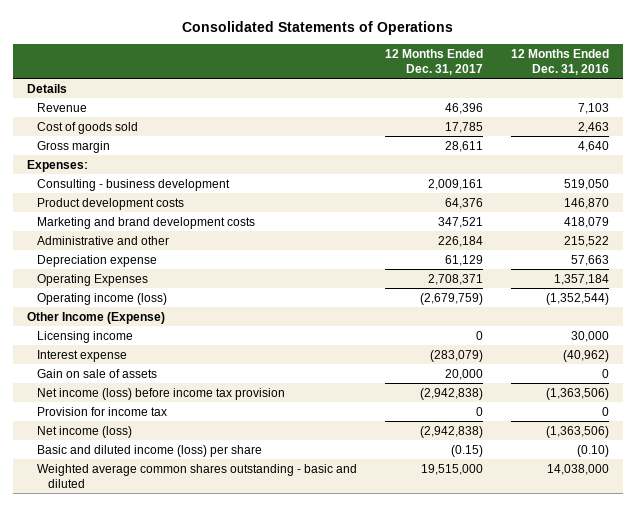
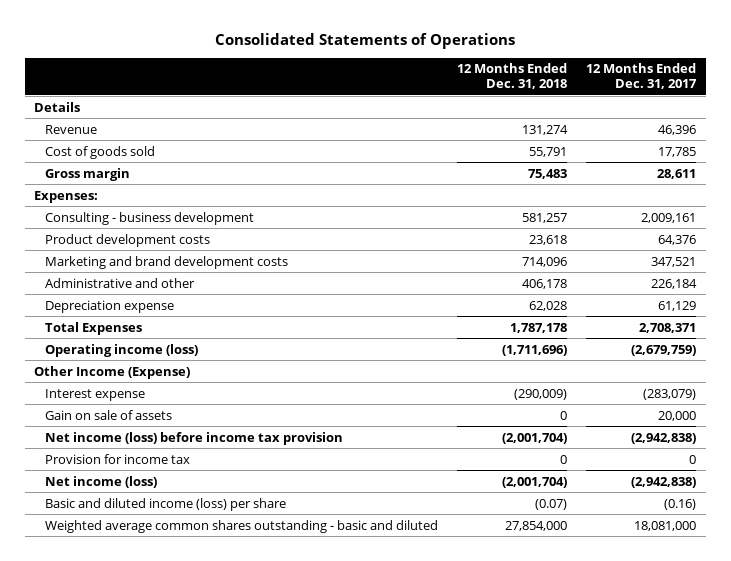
[511,49,610,75] 12 Months Ended Dec. 31, 2016 -> none
none -> [457,63,568,90] 12 Months Ended Dec. 31, 2018
[37,273,149,286] Operating Expenses -> [44,321,142,335] Total Expenses
[37,330,134,343] Licensing income -> none
[451,444,484,457] (0.15) -> [664,498,697,510] (0.16)
[421,463,484,475] 19,515,000 -> [634,520,697,531] 18,081,000

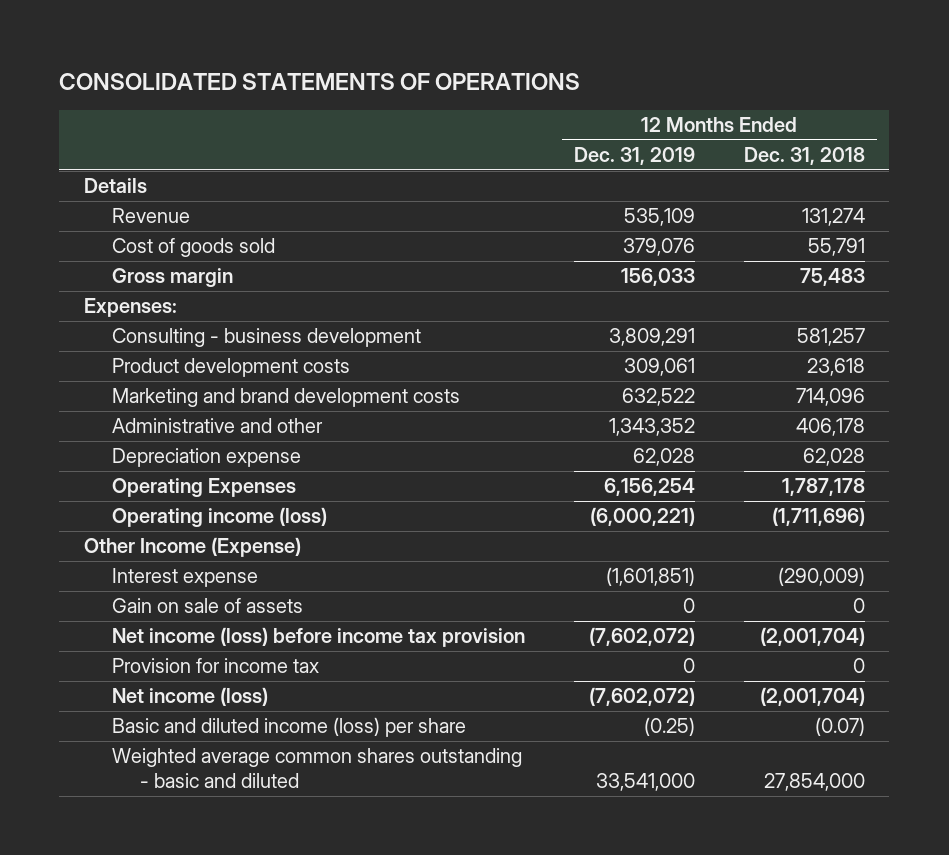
[215,32,516,49] Consolidated Statements of Operations -> [59,73,581,91] CONSOLIDATED STATEMENTS OF OPERATIONS
[586,63,698,90] 12 Months Ended Dec. 31, 2017 -> none
none -> [573,146,695,165] Dec. 31, 2019
[44,321,142,335] Total Expenses -> [111,478,296,498] Operating Expenses

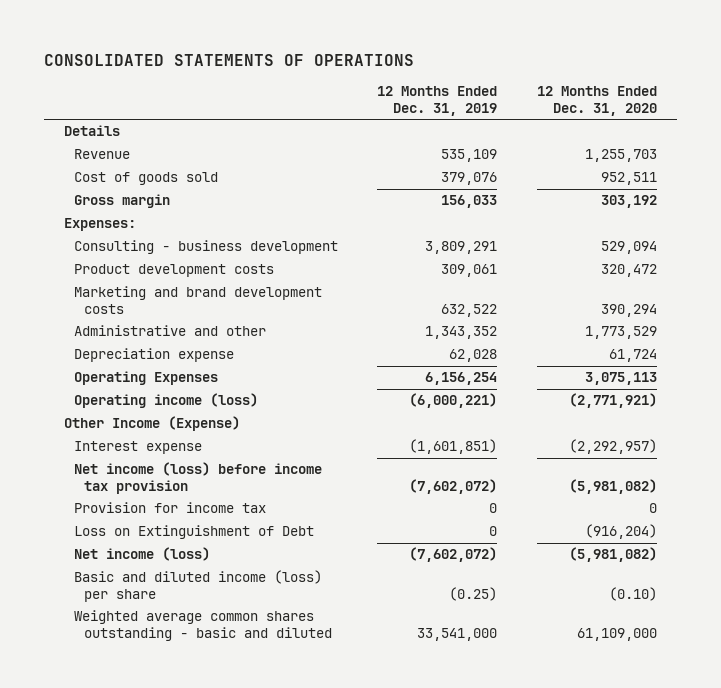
[743,146,865,165] Dec. 31, 2018 -> none
none -> [536,86,657,116] 12 Months Ended Dec. 31, 2020
[111,598,303,614] Gain on sale of assets -> none
none -> [73,525,314,540] Loss on Extinguishment of Debt

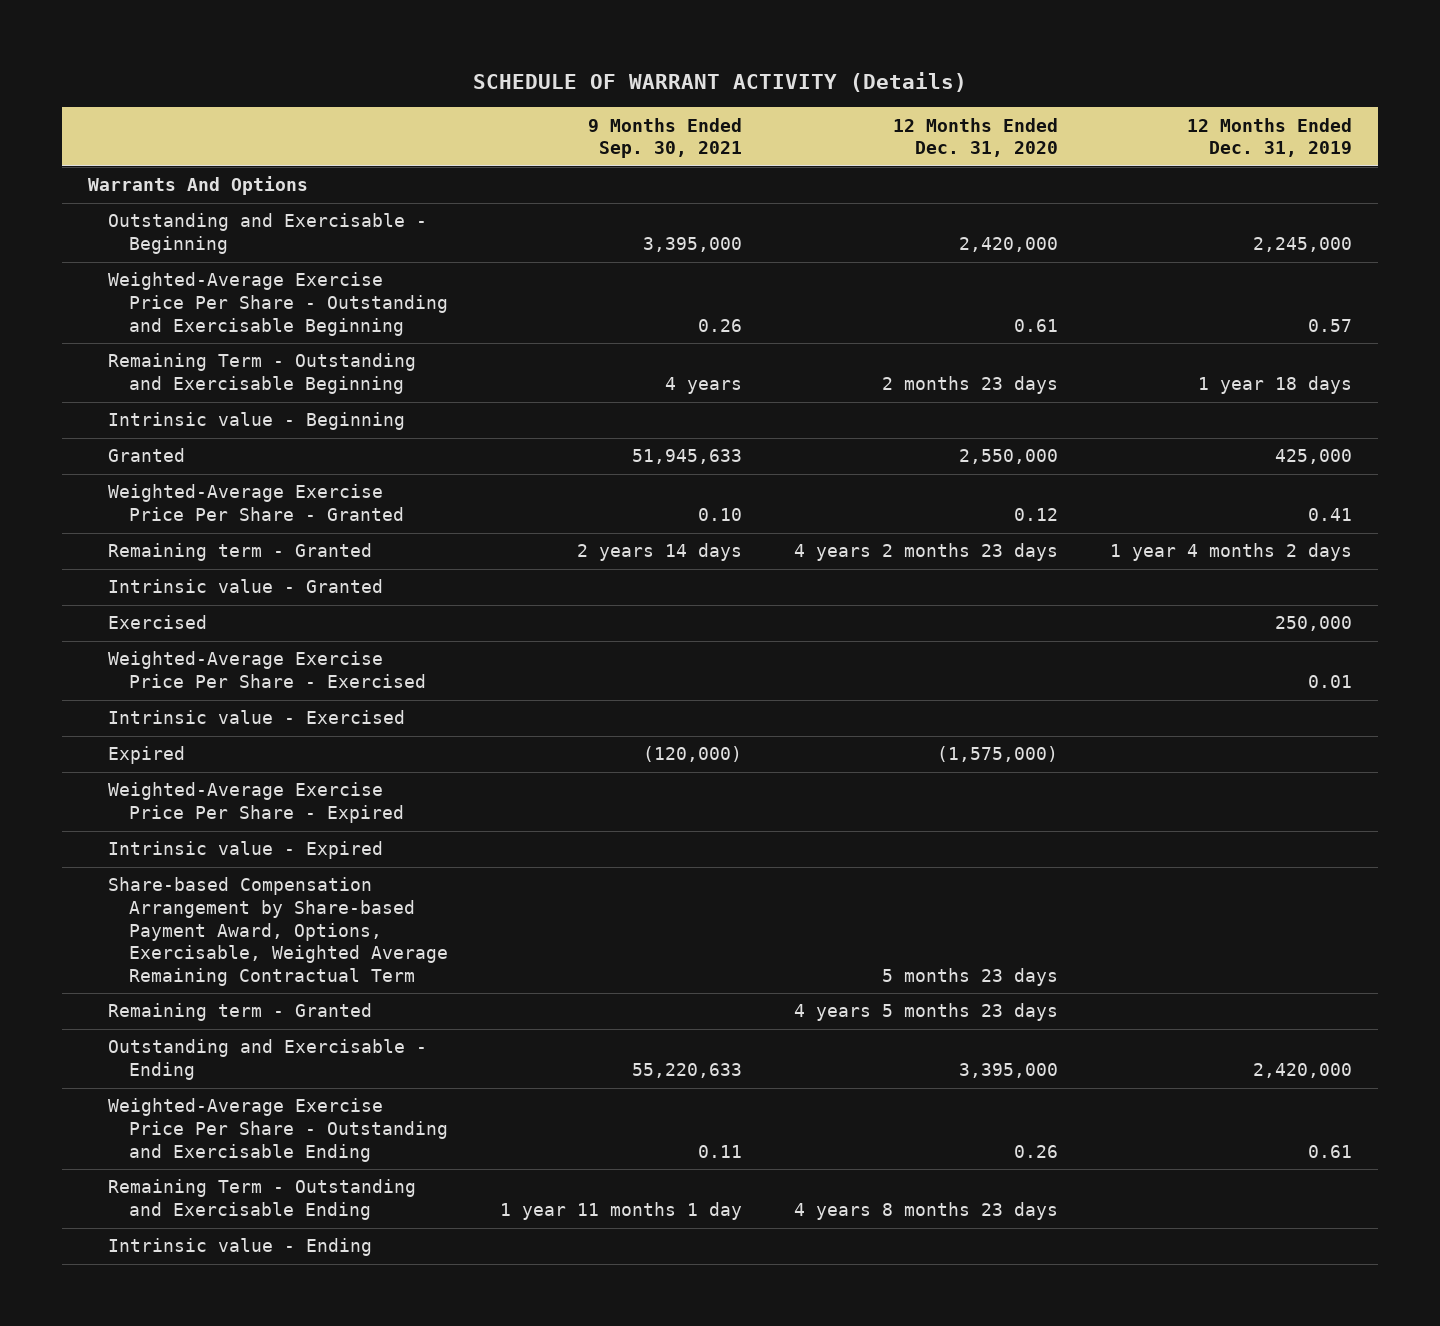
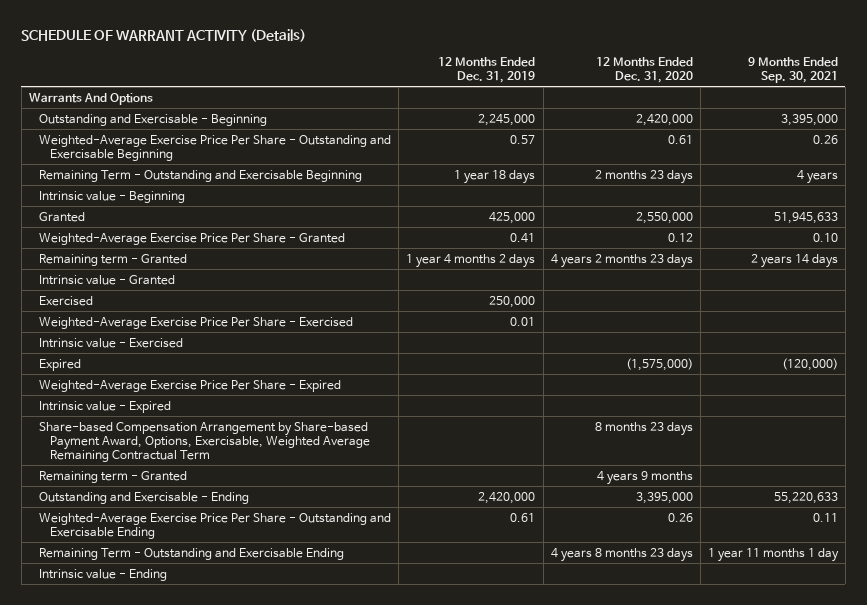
[881,967,1058,986] 5 months 23 days -> [594,421,693,436] 8 months 23 days
[793,1003,1058,1022] 4 years 5 months 23 days -> [596,470,693,485] 4 years 9 months

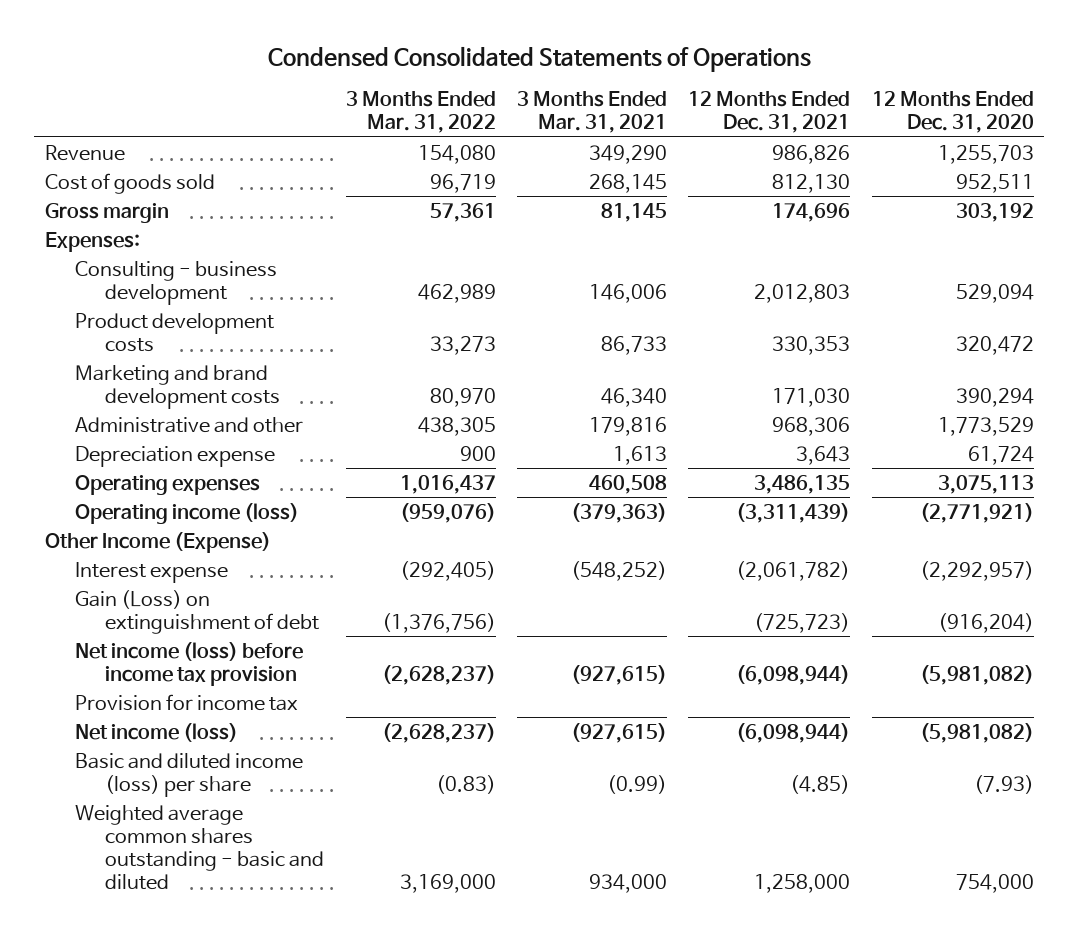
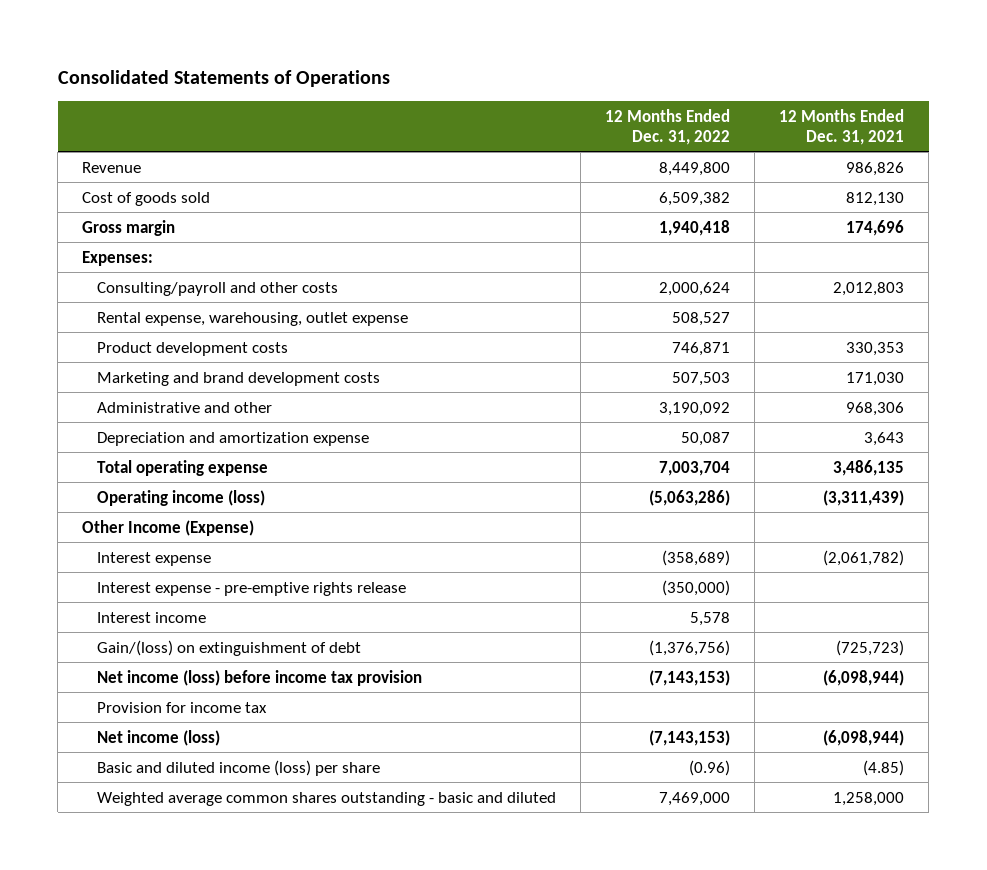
[268,45,812,72] Condensed Consolidated Statements of Operations -> [57,69,390,87] Consolidated Statements of Operations
[345,91,496,134] 3 Months Ended Mar. 31, 2022 -> none
[516,91,667,134] 3 Months Ended Mar. 31, 2021 -> none
[871,91,1034,134] 12 Months Ended Dec. 31, 2020 -> none
none -> [605,108,731,145] 12 Months Ended Dec. 31, 2022
[74,260,277,305] Consulting - business development -> [96,281,338,296] Consulting/payroll and other costs
none -> [96,311,408,326] Rental expense, warehousing, outlet expense
[74,445,275,467] Depreciation expense -> [96,431,369,446] Depreciation and amortization expense
[74,474,260,495] Operating expenses -> [96,459,268,476] Total operating expense
none -> [96,581,406,596] Interest expense - pre-emptive rights release
none -> [96,611,206,623] Interest income
[74,589,320,634] Gain (Loss) on extinguishment of debt -> [96,639,361,656] Gain/(loss) on extinguishment of debt

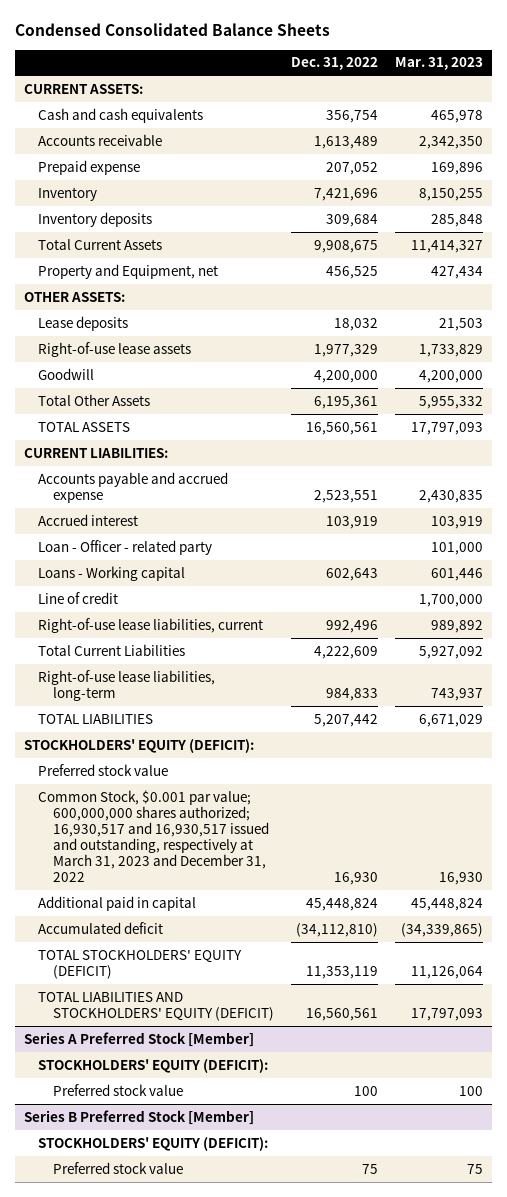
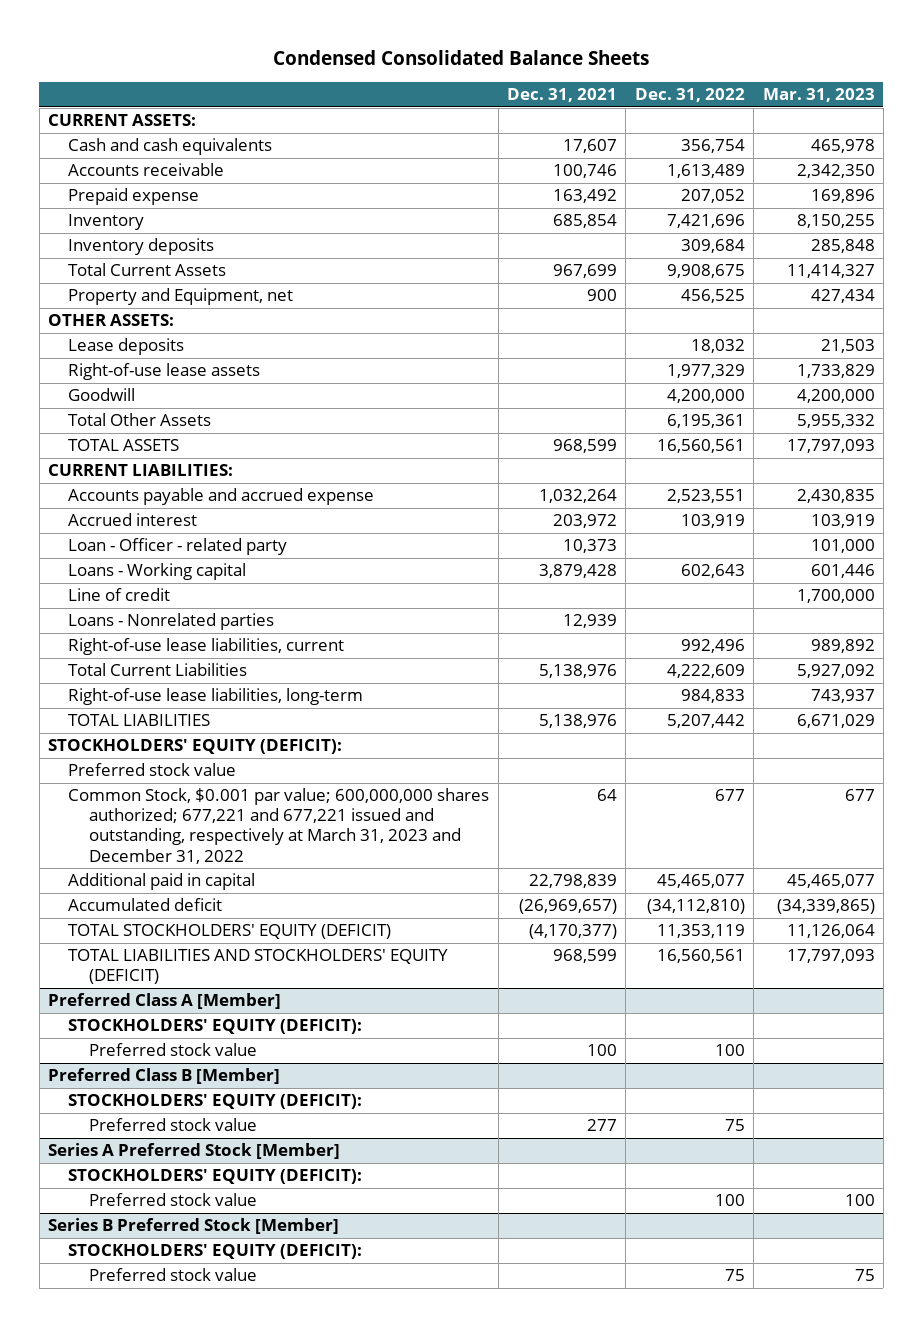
none -> [507,88,618,103] Dec. 31, 2021
none -> [68,613,275,631] Loans - Nonrelated parties
[38,789,269,883] Common Stock, $0.001 par value; 600,000,000 shares authorized; 16,930,517 and 16,930,517 issued and outstanding, respectively at March 31, 2023 and December 31, 2022 -> [68,788,490,864] Common Stock, $0.001 par value; 600,000,000 shares authorized; 677,221 and 677,221 issued and outstanding, respectively at March 31, 2023 and December 31, 2022
[333,872,378,886] 16,930 -> [714,789,745,802] 677
[439,872,484,886] 16,930 -> [844,789,875,802] 677
[305,897,378,911] 45,448,824 -> [656,874,745,889] 45,465,077
[411,897,484,911] 45,448,824 -> [786,874,875,889] 45,465,077
none -> [48,993,282,1010] Preferred Class A [Member]
none -> [68,1019,363,1035] STOCKHOLDERS' EQUITY (DEFICIT):
none -> [88,1043,257,1057] Preferred stock value
none -> [48,1068,281,1085] Preferred Class B [Member]
none -> [68,1094,363,1110] STOCKHOLDERS' EQUITY (DEFICIT):
none -> [88,1118,257,1132] Preferred stock value

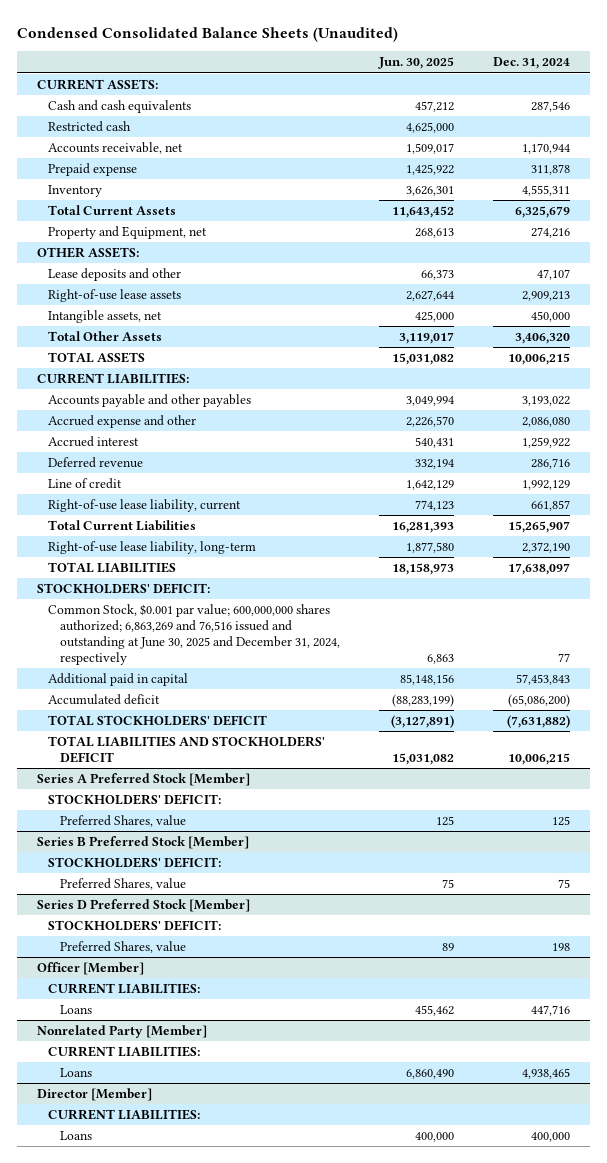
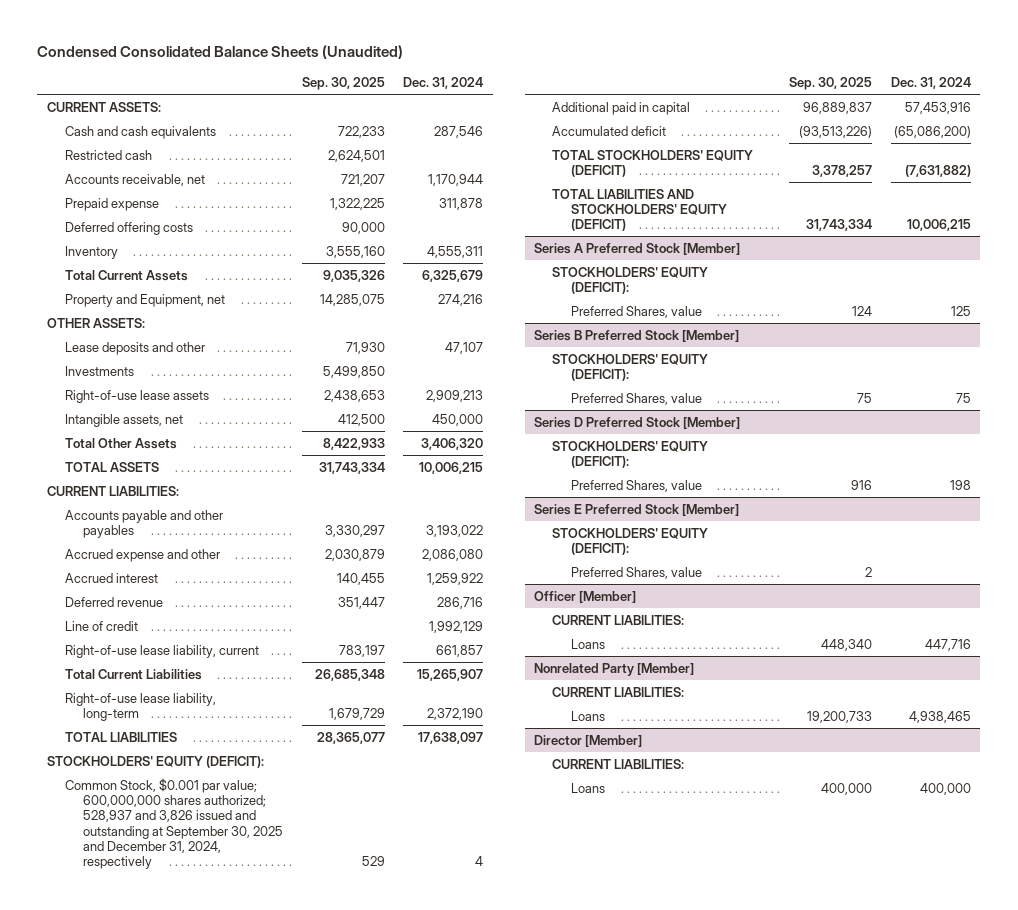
[378,57,455,70] Jun. 30, 2025 -> none
none -> [301,77,385,91] Sep. 30, 2025
none -> [64,221,193,235] Deferred offering costs
none -> [64,365,134,376] Investments
[36,583,210,595] STOCKHOLDERS' DEFICIT: -> [46,755,264,768] STOCKHOLDERS' EQUITY (DEFICIT):
[48,604,340,665] Common Stock, $0.001 par value; 600,000,000 shares authorized; 6,863,269 and 76,516 issued and outstanding at June 30, 2025 and December 31, 2024, respectively -> [64,777,283,870] Common Stock, $0.001 par value; 600,000,000 shares authorized; 528,937 and 3,826 issued and outstanding at September 30, 2025 and December 31, 2024, respectively
[558,652,571,662] 77 -> [475,856,484,867] 4
[516,674,571,686] 57,453,843 -> [904,101,971,114] 57,453,916
[48,715,268,727] TOTAL STOCKHOLDERS' DEFICIT -> [552,149,754,177] TOTAL STOCKHOLDERS' EQUITY (DEFICIT)
[48,736,326,763] TOTAL LIABILITIES AND STOCKHOLDERS' DEFICIT -> [552,188,727,232] TOTAL LIABILITIES AND STOCKHOLDERS' EQUITY (DEFICIT)
[48,794,222,806] STOCKHOLDERS' DEFICIT: -> [552,266,709,294] STOCKHOLDERS' EQUITY (DEFICIT):
[48,857,222,869] STOCKHOLDERS' DEFICIT: -> [552,353,709,381] STOCKHOLDERS' EQUITY (DEFICIT):
[48,920,222,932] STOCKHOLDERS' DEFICIT: -> [552,440,709,468] STOCKHOLDERS' EQUITY (DEFICIT):
none -> [534,503,740,516] Series E Preferred Stock [Member]
none -> [552,527,709,555] STOCKHOLDERS' EQUITY (DEFICIT):
none -> [570,566,702,579] Preferred Shares, value

